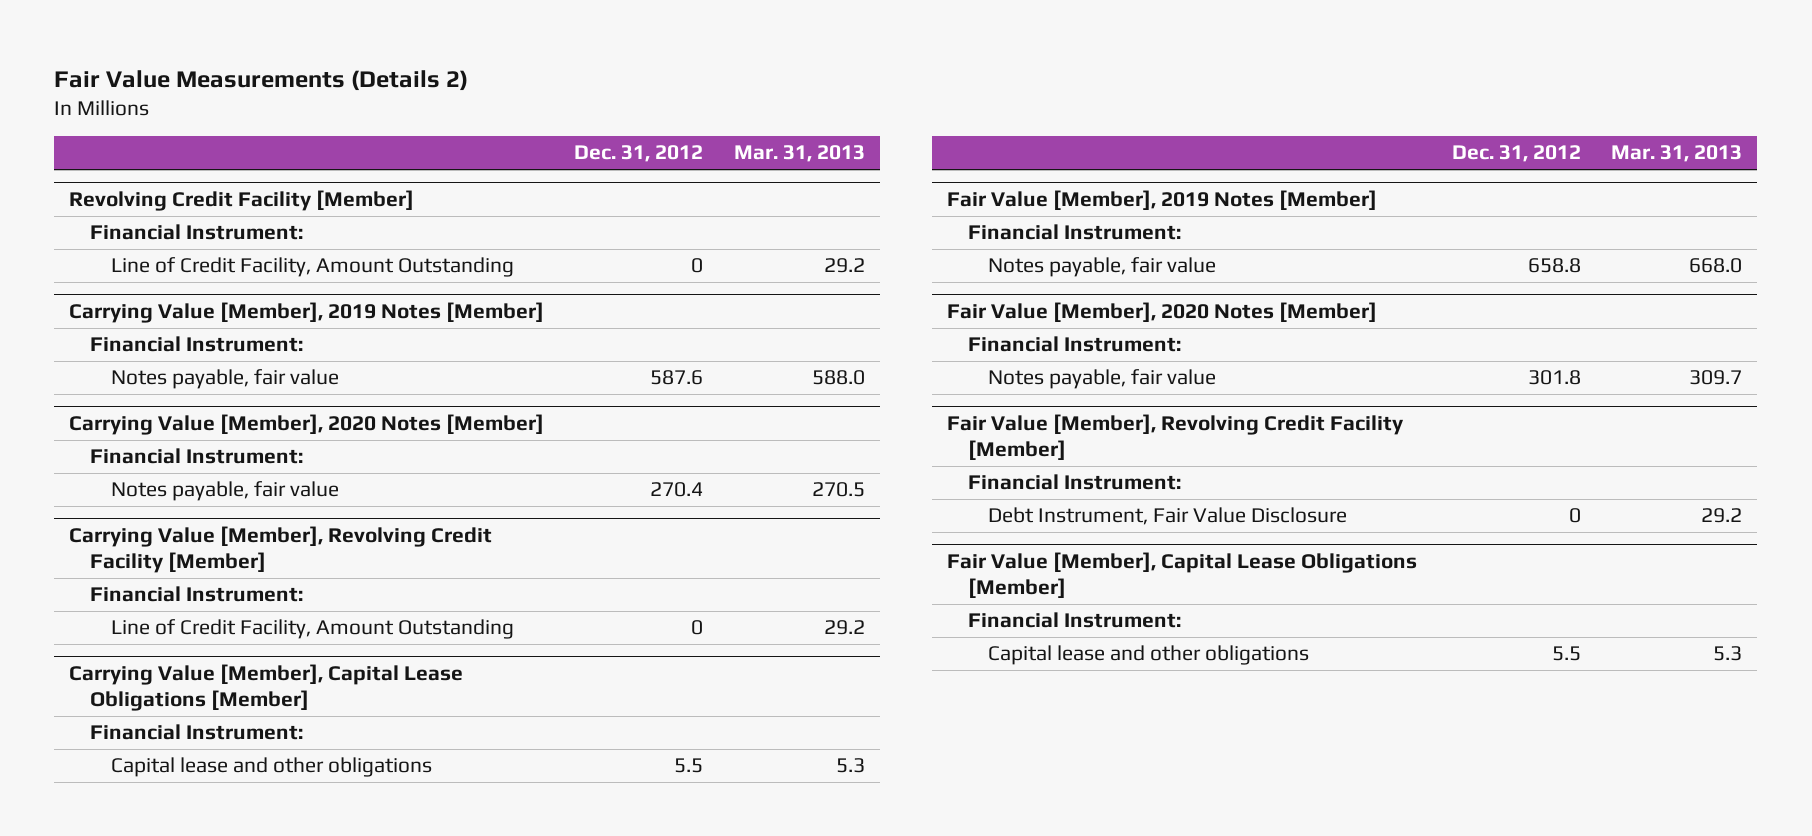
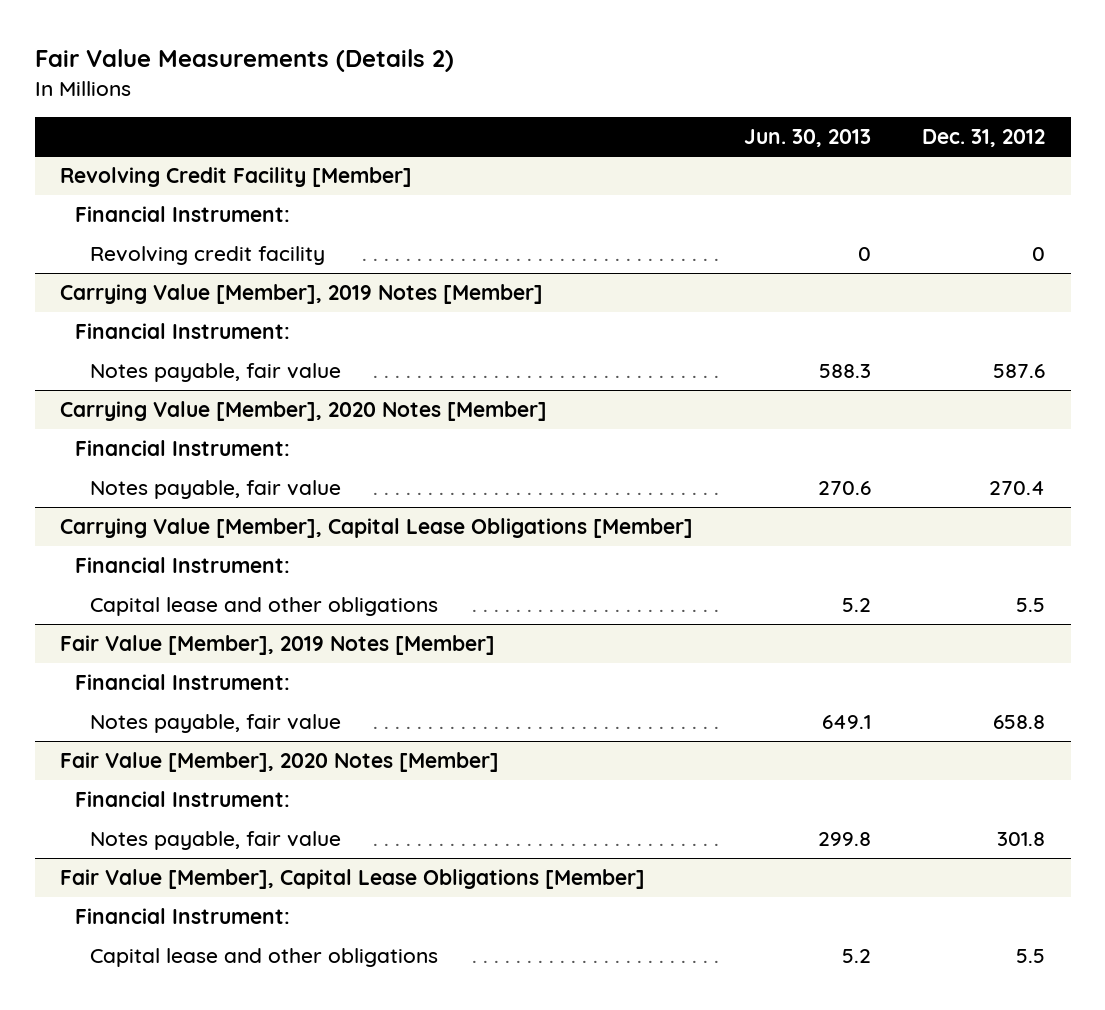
[733,145,865,163] Mar. 31, 2013 -> none
none -> [744,128,872,147] Jun. 30, 2013
[110,257,514,278] Line of Credit Facility, Amount Outstanding -> [90,245,326,265] Revolving credit facility
[69,526,493,573] Carrying Value [Member], Revolving Credit Facility [Member] -> none
[90,586,304,603] Financial Instrument: -> none
[110,619,514,640] Line of Credit Facility, Amount Outstanding -> none
[946,414,1404,460] Fair Value [Member], Revolving Credit Facility [Member] -> none
[967,474,1181,491] Financial Instrument: -> none
[988,507,1348,526] Debt Instrument, Fair Value Disclosure -> none

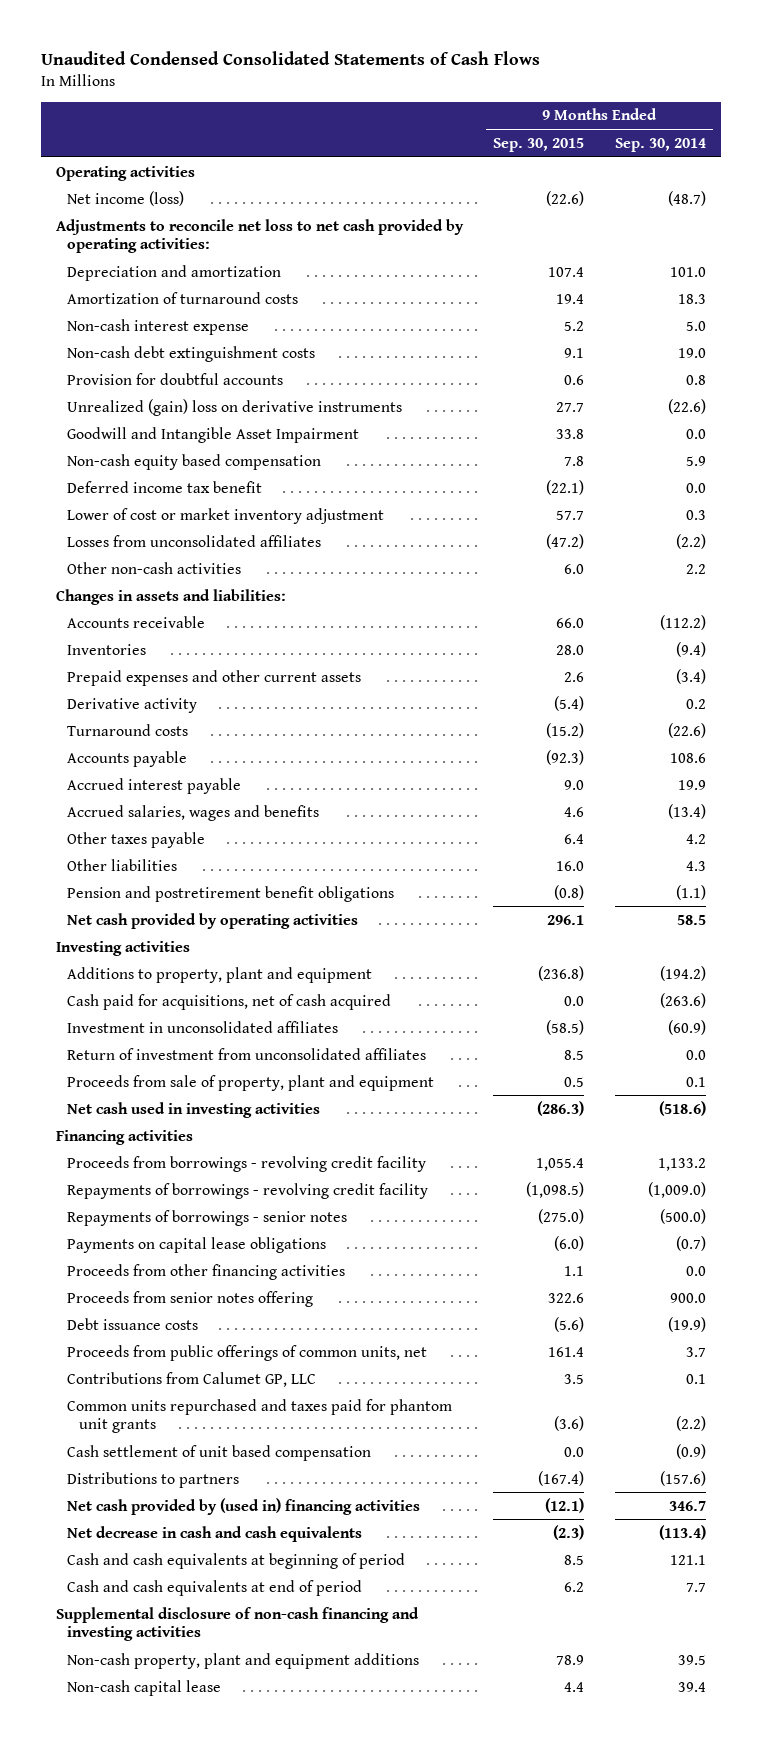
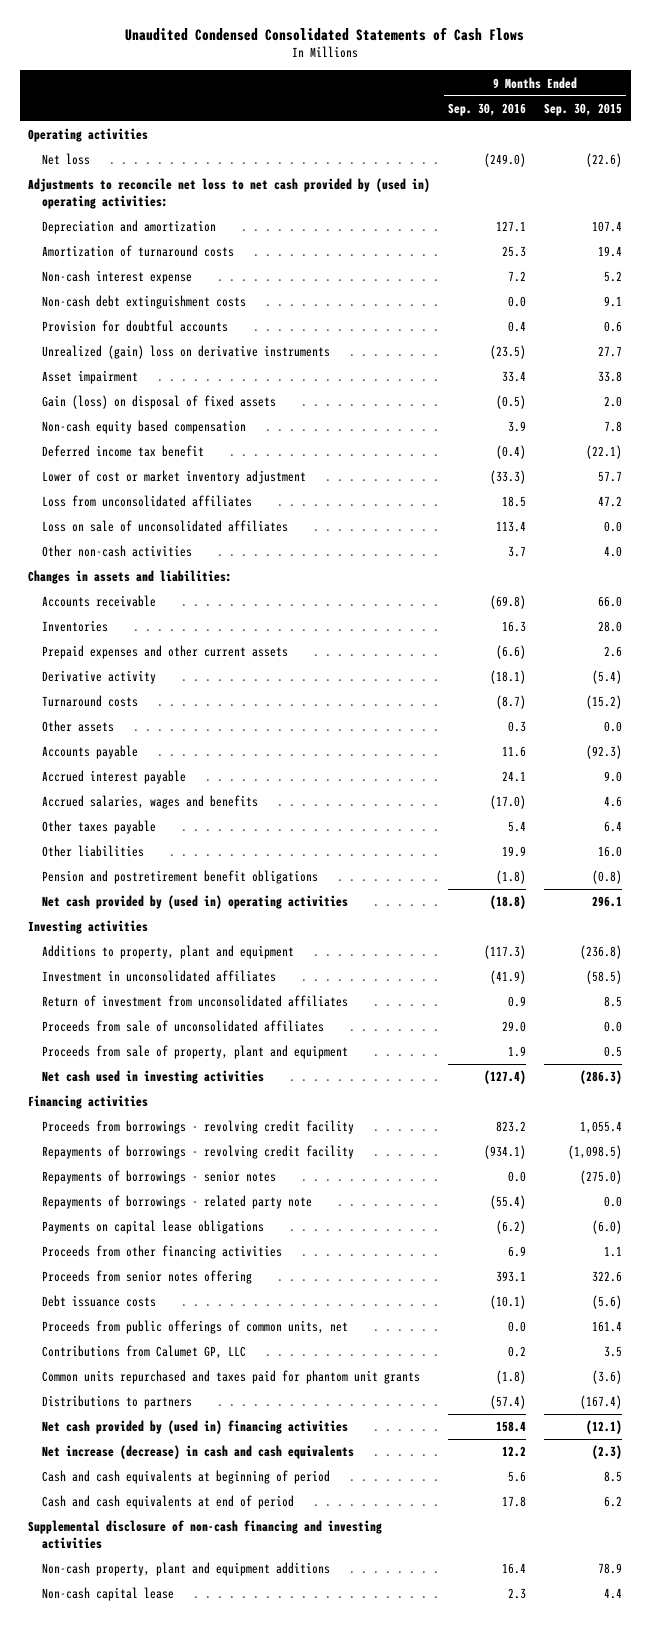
[614,137,706,152] Sep. 30, 2014 -> none
none -> [448,102,527,116] Sep. 30, 2016
[67,190,185,206] Net income (loss) -> [42,153,91,166] Net loss
[55,218,464,254] Adjustments to reconcile net loss to net cash provided by operating activities: -> [28,178,431,209] Adjustments to reconcile net loss to net cash provided by (used in) operating activities:
[67,426,360,443] Goodwill and Intangible Asset Impairment -> [42,370,139,385] Asset impairment
none -> [42,395,277,410] Gain (loss) on disposal of fixed assets
[67,534,322,547] Losses from unconsolidated affiliates -> [42,495,253,508] Loss from unconsolidated affiliates
[546,533,585,549] (47.2) -> [597,496,622,508] 47.2
none -> [42,520,289,533] Loss on sale of unconsolidated affiliates
[564,563,585,574] 6.0 -> [603,546,622,558] 4.0
none -> [42,720,115,733] Other assets
[67,912,359,929] Net cash provided by operating activities -> [42,895,349,910] Net cash provided by (used in) operating activities
[67,993,392,1010] Cash paid for acquisitions, net of cash acquired -> none
none -> [42,1020,325,1033] Proceeds from sale of unconsolidated affiliates
none -> [42,1195,313,1210] Repayments of borrowings - related party note
[67,1444,372,1461] Cash settlement of unit based compensation -> none
[67,1525,363,1542] Net decrease in cash and cash equivalents -> [42,1445,355,1460] Net increase (decrease) in cash and cash equivalents

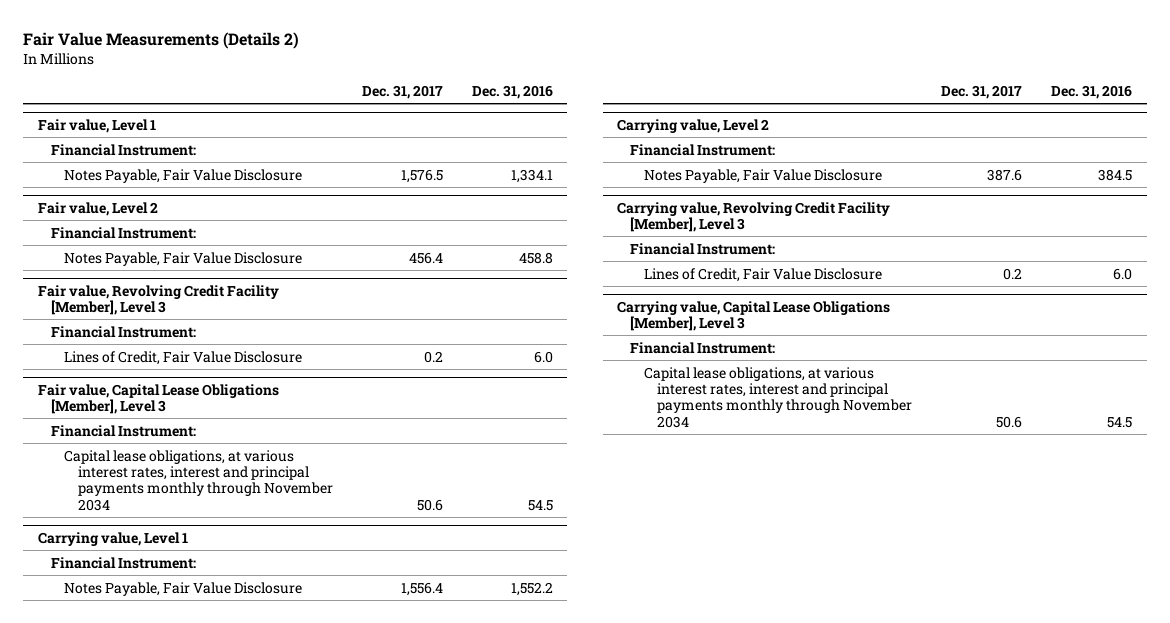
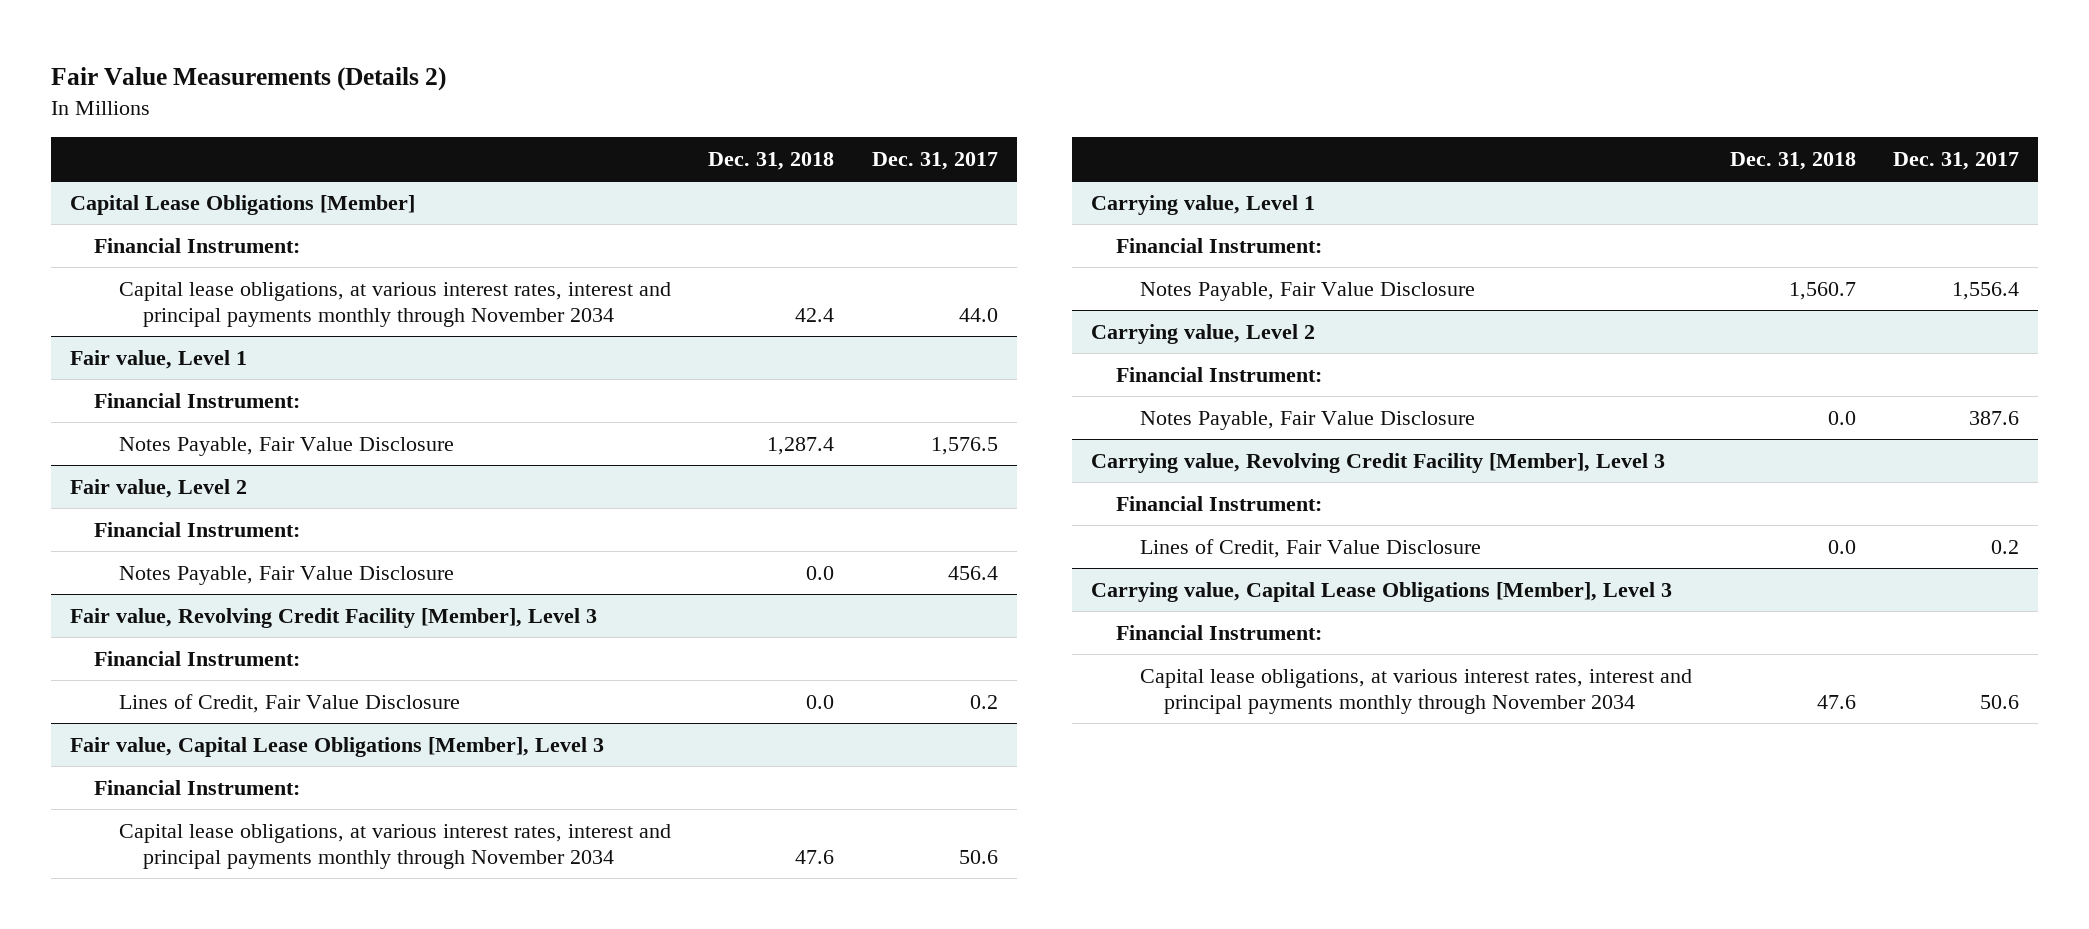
[471,84,553,99] Dec. 31, 2016 -> none
none -> [708,152,835,171] Dec. 31, 2018
none -> [69,194,415,215] Capital Lease Obligations [Member]
none -> [94,237,301,253] Financial Instrument:
none -> [118,281,671,328] Capital lease obligations, at various interest rates, interest and principal payments monthly through November 2034

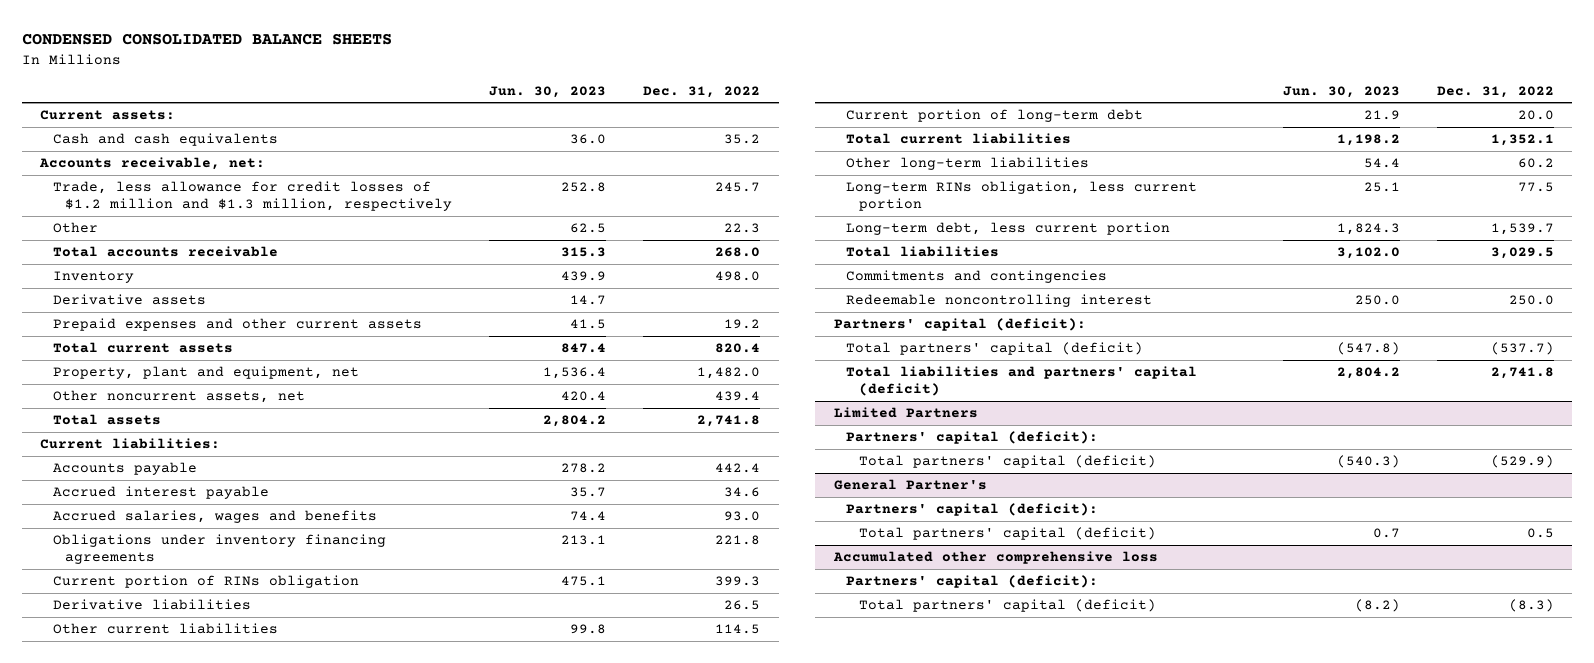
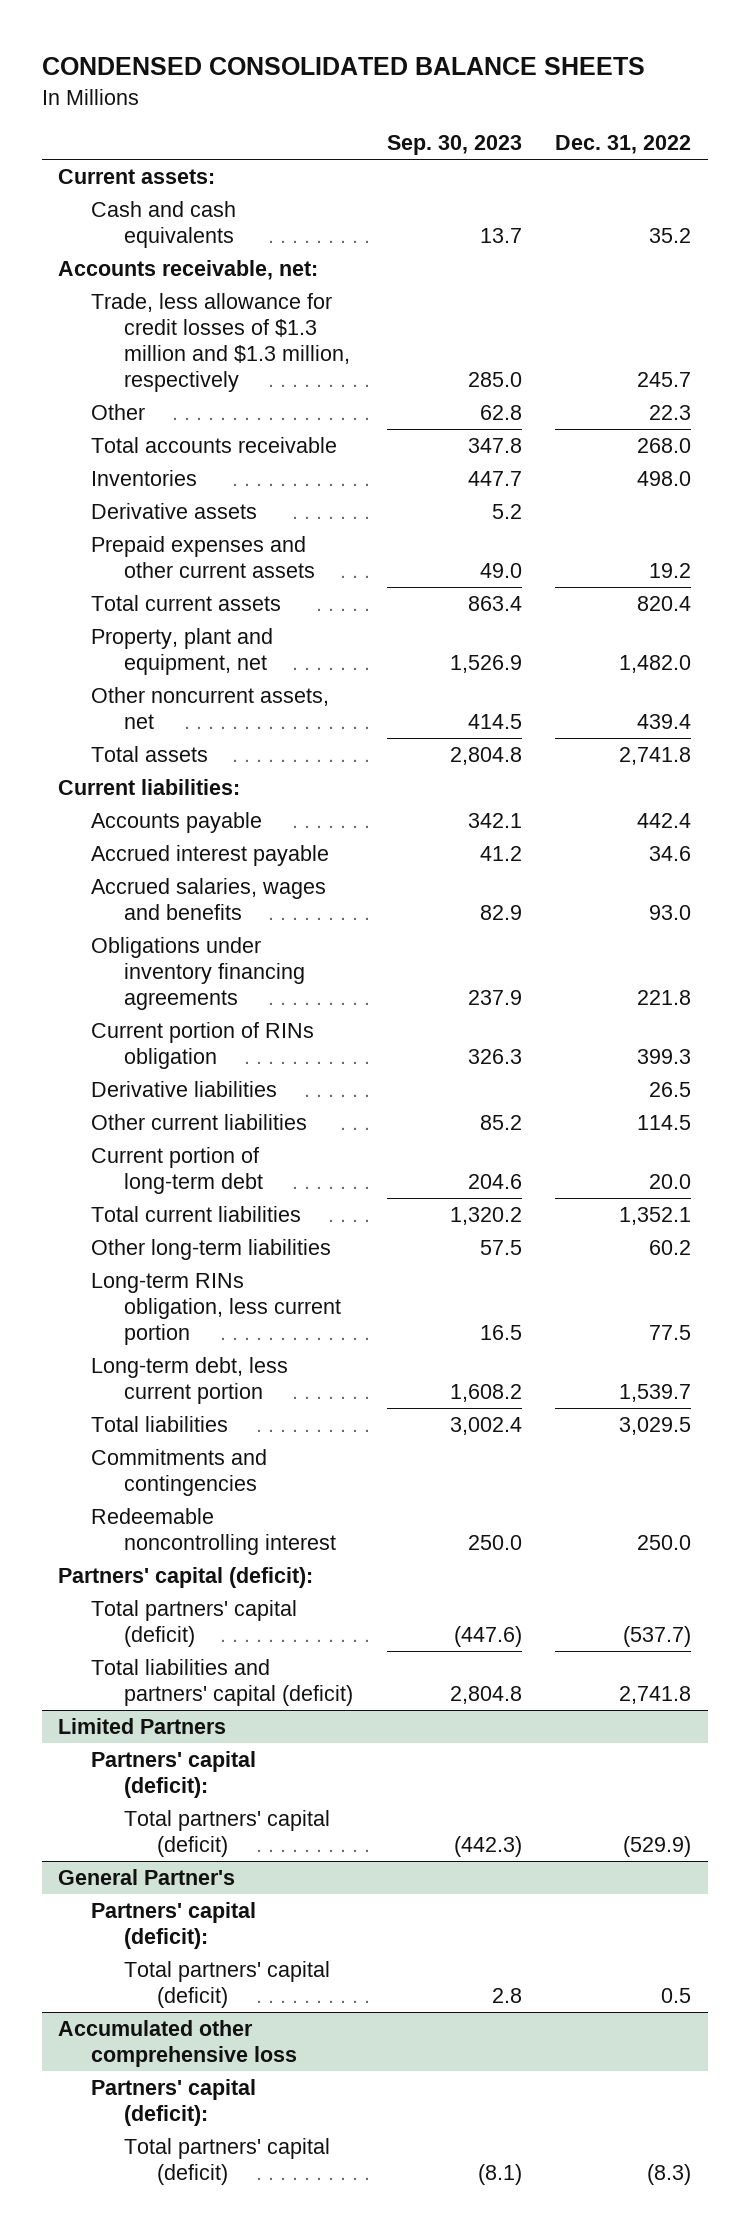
[489,85,607,98] Jun. 30, 2023 -> none
none -> [386,135,522,156] Sep. 30, 2023
[52,181,453,212] Trade, less allowance for credit losses of $1.2 million and $1.3 million, respectively -> [91,293,350,393] Trade, less allowance for credit losses of $1.3 million and $1.3 million, respectively
[52,271,134,284] Inventory -> [91,470,198,487] Inventories

